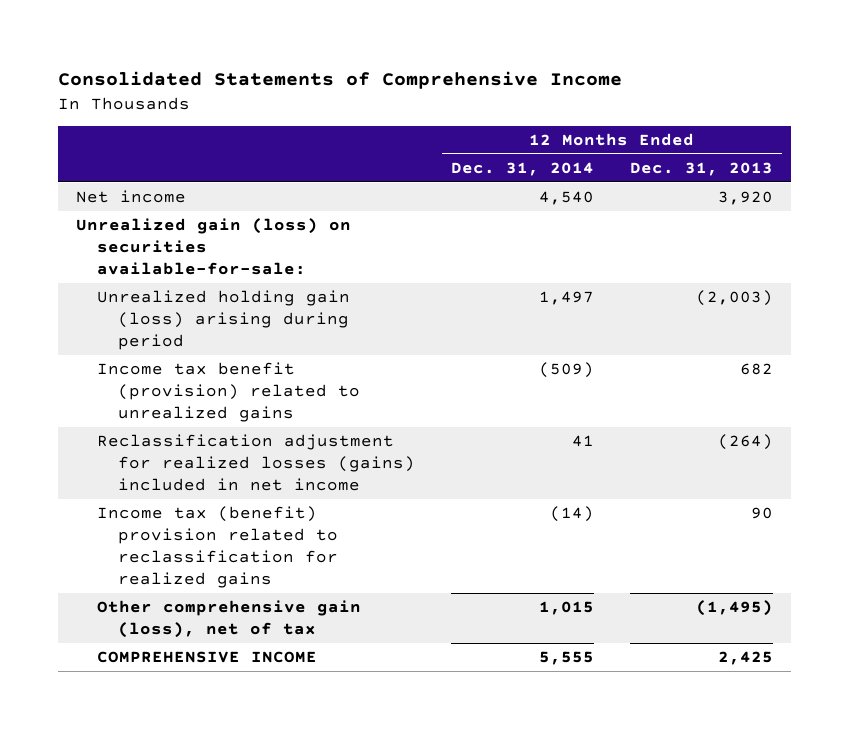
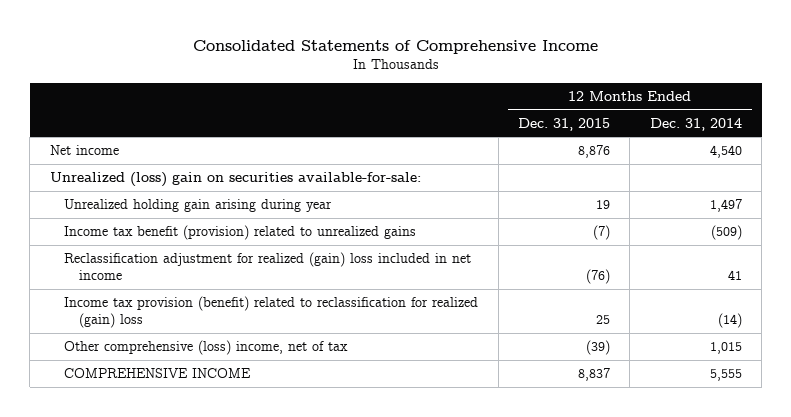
[629,162,773,177] Dec. 31, 2013 -> none
none -> [518,117,611,131] Dec. 31, 2015
[76,218,352,275] Unrealized gain (loss) on securities available-for-sale: -> [49,172,421,188] Unrealized (loss) gain on securities available-for-sale:
[97,290,351,350] Unrealized holding gain (loss) arising during period -> [64,199,333,213] Unrealized holding gain arising during year
[97,434,415,491] Reclassification adjustment for realized losses (gains) included in net income -> [64,252,472,281] Reclassification adjustment for realized (gain) loss included in net income
[97,506,338,588] Income tax (benefit) provision related to reclassification for realized gains -> [64,296,479,329] Income tax provision (benefit) related to reclassification for realized (gain) loss
[97,600,362,638] Other comprehensive gain (loss), net of tax -> [64,340,349,356] Other comprehensive (loss) income, net of tax

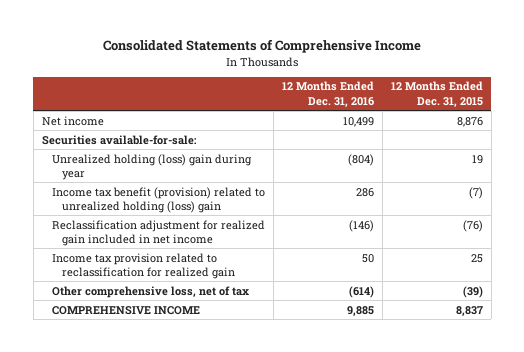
[649,117,742,131] Dec. 31, 2014 -> none
none -> [281,81,374,107] 12 Months Ended Dec. 31, 2016
[49,172,421,188] Unrealized (loss) gain on securities available-for-sale: -> [41,134,197,145] Securities available-for-sale:
[64,199,333,213] Unrealized holding gain arising during year -> [51,153,252,180] Unrealized holding (loss) gain during year
[64,225,417,241] Income tax benefit (provision) related to unrealized gains -> [51,186,265,213] Income tax benefit (provision) related to unrealized holding (loss) gain
[64,252,472,281] Reclassification adjustment for realized (gain) loss included in net income -> [51,219,265,246] Reclassification adjustment for realized gain included in net income
[64,296,479,329] Income tax provision (benefit) related to reclassification for realized (gain) loss -> [51,252,235,279] Income tax provision related to reclassification for realized gain
[64,340,349,356] Other comprehensive (loss) income, net of tax -> [51,285,249,298] Other comprehensive loss, net of tax

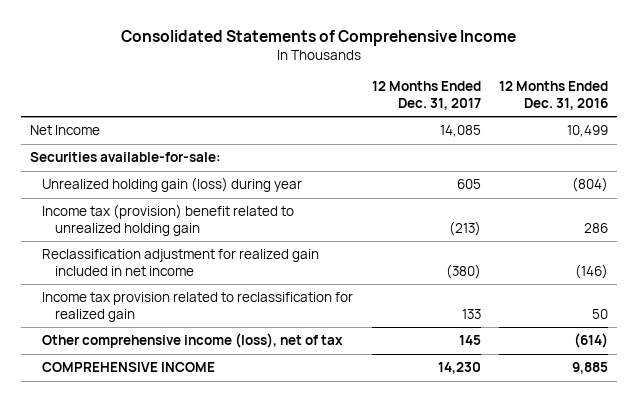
[390,81,483,107] 12 Months Ended Dec. 31, 2015 -> none
none -> [371,81,481,110] 12 Months Ended Dec. 31, 2017
[41,115,104,126] Net income -> [30,125,101,136] Net Income
[51,153,252,180] Unrealized holding (loss) gain during year -> [42,177,303,193] Unrealized holding gain (loss) during year
[51,186,265,213] Income tax benefit (provision) related to unrealized holding (loss) gain -> [42,204,295,236] Income tax (provision) benefit related to unrealized holding gain
[51,285,249,298] Other comprehensive loss, net of tax -> [42,333,344,349] Other comprehensive income (loss), net of tax

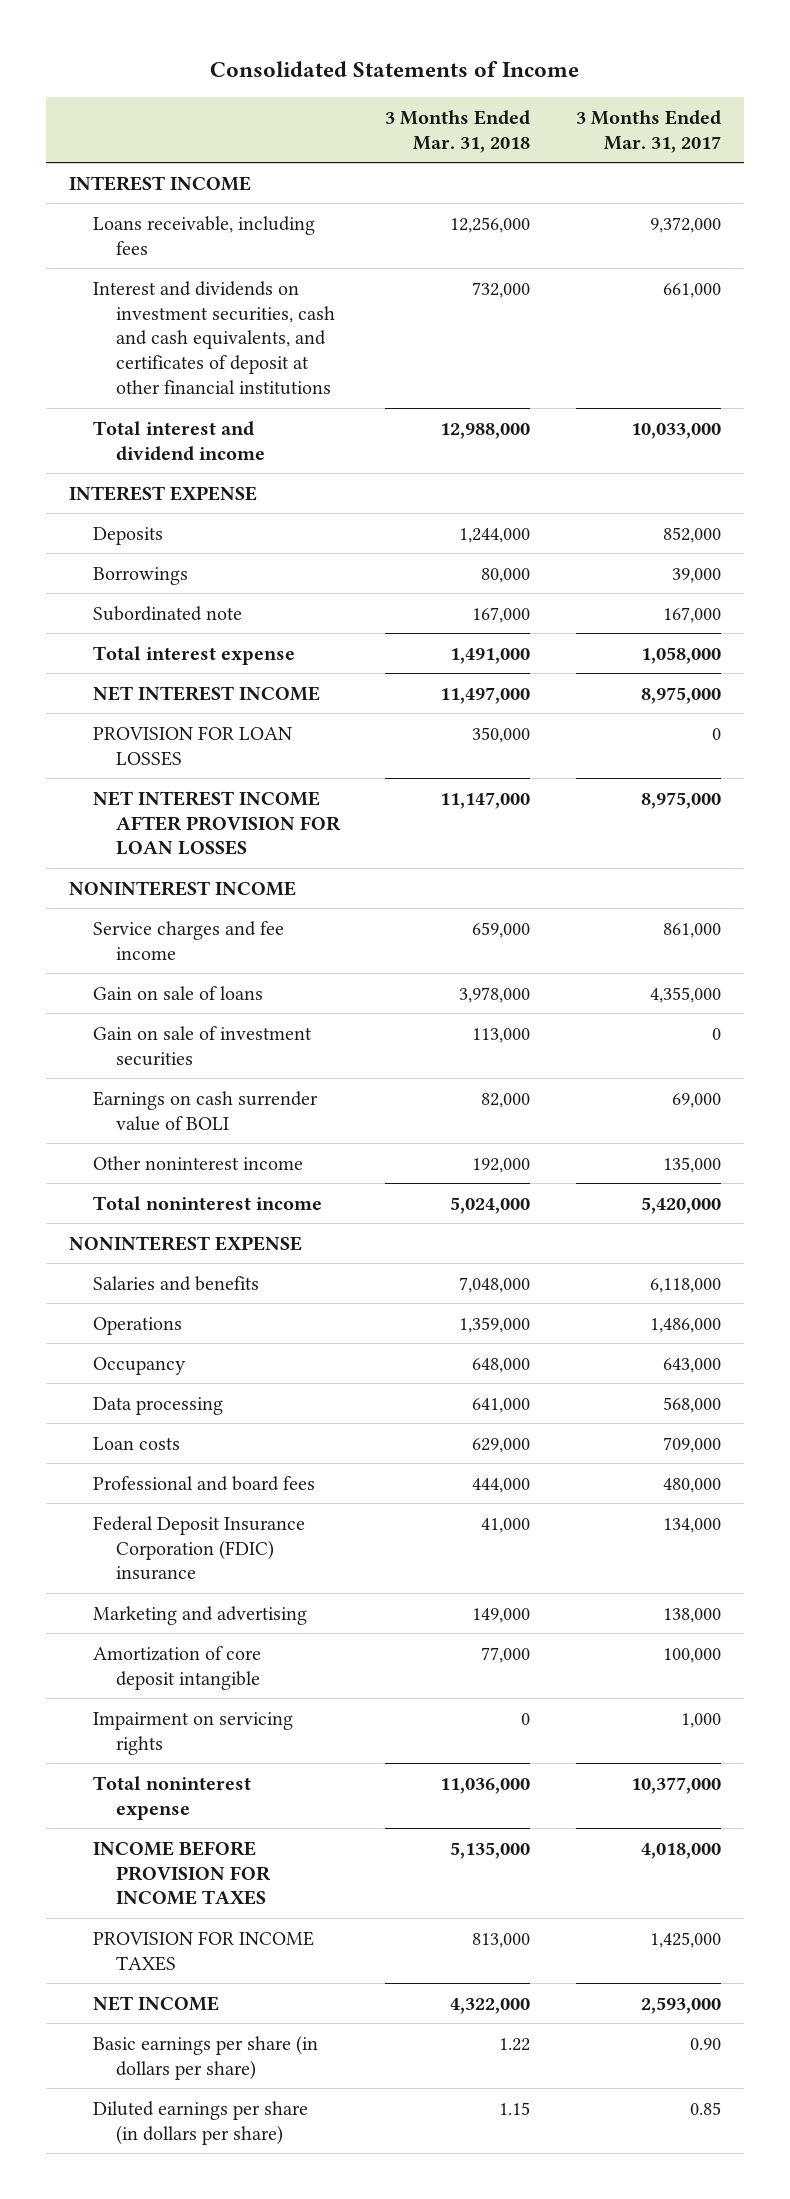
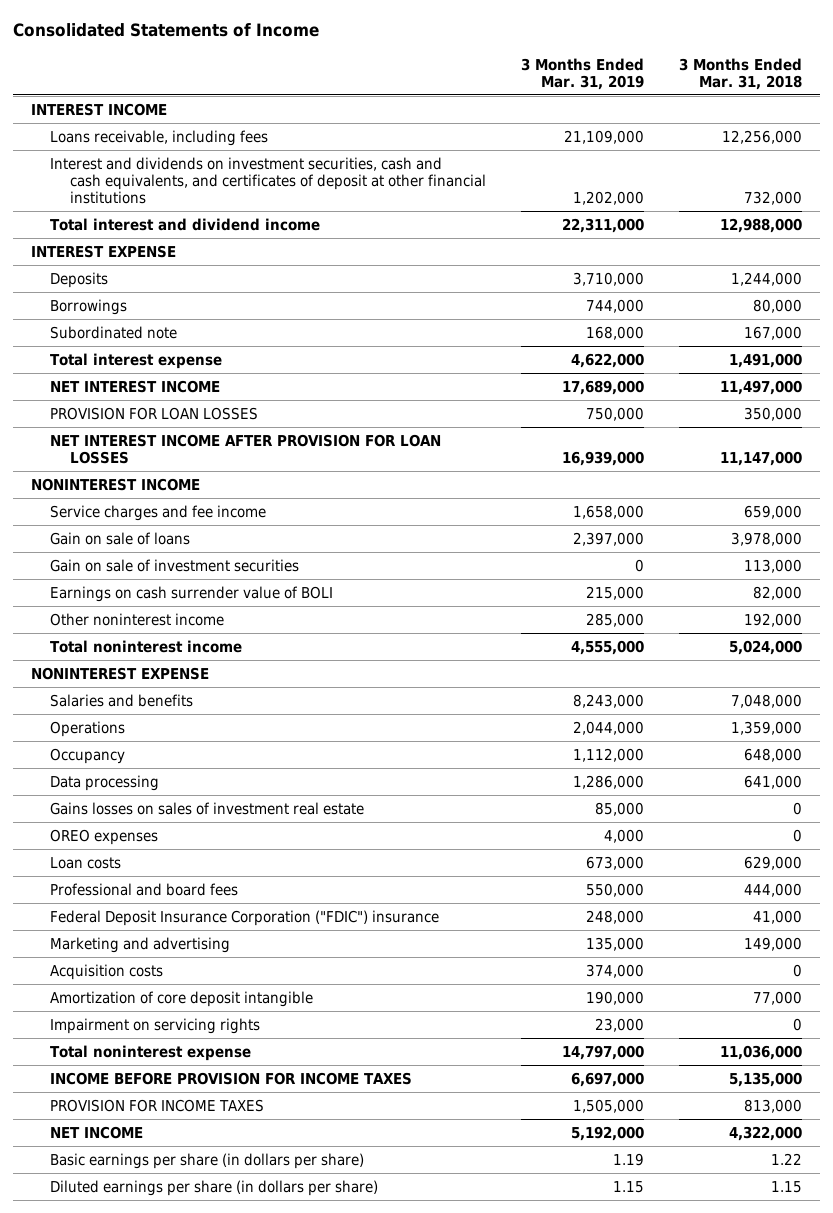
[576,109,722,153] 3 Months Ended Mar. 31, 2017 -> none
none -> [521,57,645,90] 3 Months Ended Mar. 31, 2019
none -> [50,801,365,815] Gains losses on sales of investment real estate
none -> [50,828,159,845] OREO expenses
[92,1515,305,1581] Federal Deposit Insurance Corporation (FDIC) insurance -> [50,909,440,926] Federal Deposit Insurance Corporation ("FDIC") insurance
none -> [50,963,164,980] Acquisition costs

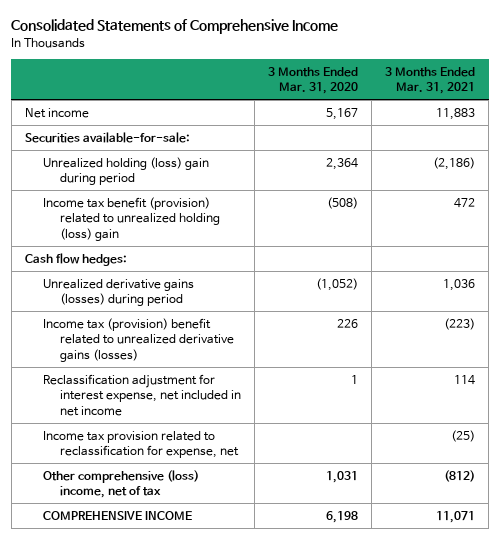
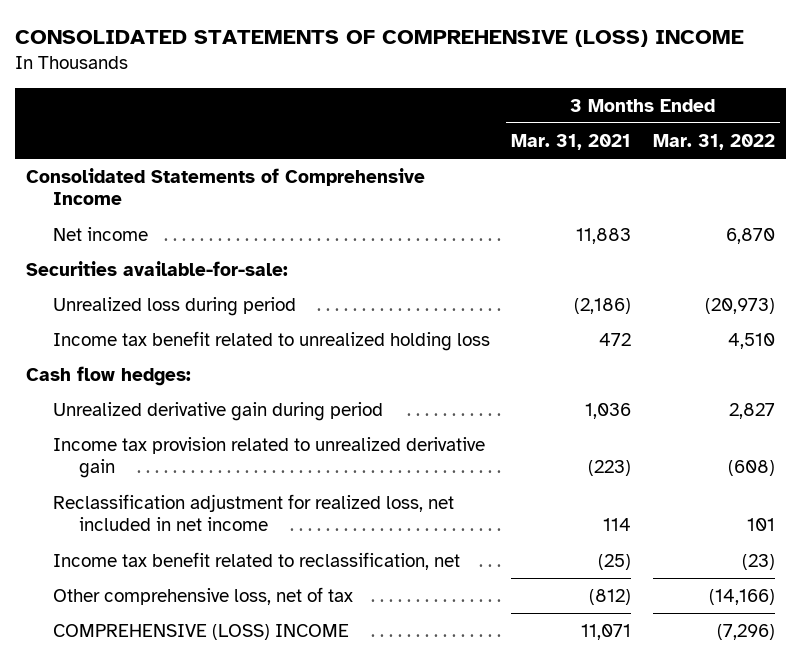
[11,19,339,35] Consolidated Statements of Comprehensive Income -> [15,30,745,48] CONSOLIDATED STATEMENTS OF COMPREHENSIVE (LOSS) INCOME
[268,66,359,95] 3 Months Ended Mar. 31, 2020 -> none
none -> [652,133,775,150] Mar. 31, 2022
none -> [26,167,426,206] Consolidated Statements of Comprehensive Income
[42,156,209,186] Unrealized holding (loss) gain during period -> [52,296,296,316] Unrealized loss during period
[42,196,221,241] Income tax benefit (provision) related to unrealized holding (loss) gain -> [52,330,490,351] Income tax benefit related to unrealized holding loss
[42,278,194,307] Unrealized derivative gains (losses) during period -> [52,401,383,421] Unrealized derivative gain during period
[42,317,235,362] Income tax (provision) benefit related to unrealized derivative gains (losses) -> [52,436,485,479] Income tax provision related to unrealized derivative gain
[42,373,242,416] Reclassification adjustment for interest expense, net included in net income -> [52,493,454,532] Reclassification adjustment for realized loss, net included in net income
[42,430,240,459] Income tax provision related to reclassification for expense, net -> [52,551,460,570] Income tax benefit related to reclassification, net
[42,469,199,499] Other comprehensive (loss) income, net of tax -> [52,586,353,605] Other comprehensive loss, net of tax
[42,510,192,520] COMPREHENSIVE INCOME -> [52,623,349,640] COMPREHENSIVE (LOSS) INCOME

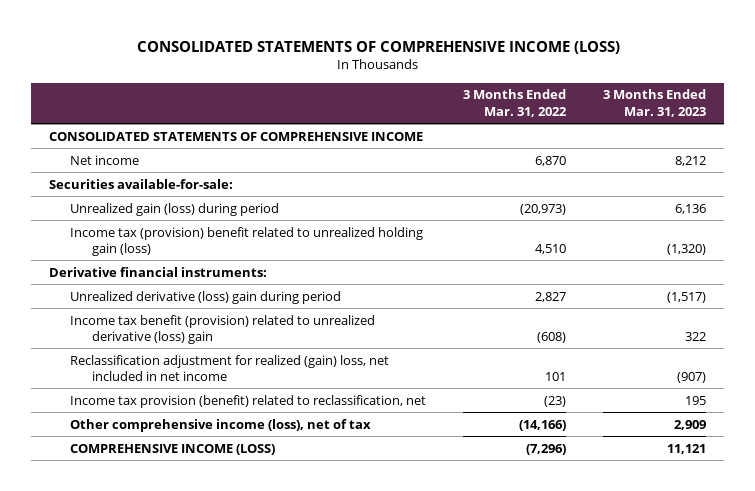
[15,30,745,48] CONSOLIDATED STATEMENTS OF COMPREHENSIVE (LOSS) INCOME -> [136,40,620,54] CONSOLIDATED STATEMENTS OF COMPREHENSIVE INCOME (LOSS)
[511,133,632,150] Mar. 31, 2021 -> none
none -> [602,89,706,117] 3 Months Ended Mar. 31, 2023
[26,167,426,206] Consolidated Statements of Comprehensive Income -> [49,131,424,141] CONSOLIDATED STATEMENTS OF COMPREHENSIVE INCOME
[26,365,192,386] Cash flow hedges: -> none
[52,296,296,316] Unrealized loss during period -> [70,202,280,216] Unrealized gain (loss) during period
[52,330,490,351] Income tax benefit related to unrealized holding loss -> [70,226,424,257] Income tax (provision) benefit related to unrealized holding gain (loss)
none -> [49,266,268,277] Derivative financial instruments:
[52,401,383,421] Unrealized derivative gain during period -> [70,290,342,304] Unrealized derivative (loss) gain during period
[52,436,485,479] Income tax provision related to unrealized derivative gain -> [70,314,376,345] Income tax benefit (provision) related to unrealized derivative (loss) gain
[52,493,454,532] Reclassification adjustment for realized loss, net included in net income -> [70,354,390,382] Reclassification adjustment for realized (gain) loss, net included in net income
[52,551,460,570] Income tax benefit related to reclassification, net -> [70,394,427,408] Income tax provision (benefit) related to reclassification, net
[52,586,353,605] Other comprehensive loss, net of tax -> [70,418,372,432] Other comprehensive income (loss), net of tax
[52,623,349,640] COMPREHENSIVE (LOSS) INCOME -> [70,443,276,455] COMPREHENSIVE INCOME (LOSS)

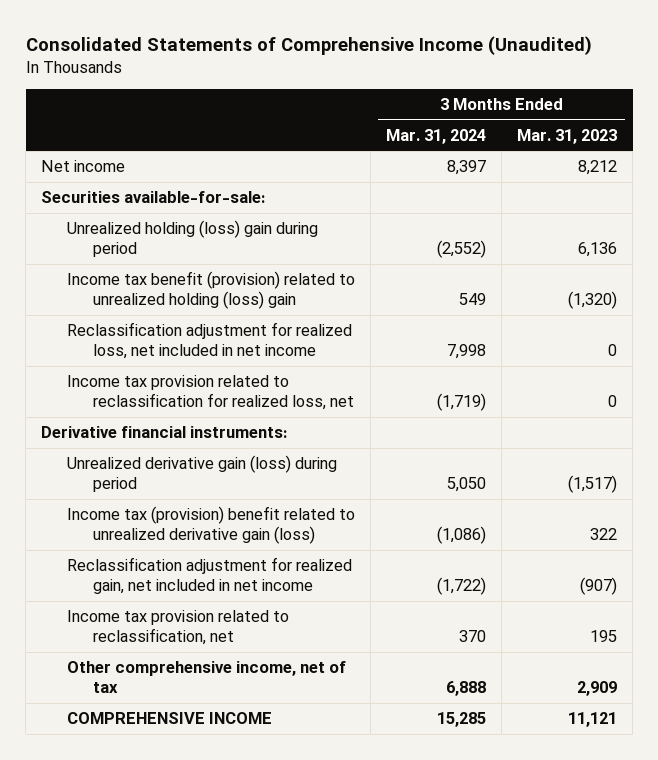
[136,40,620,54] CONSOLIDATED STATEMENTS OF COMPREHENSIVE INCOME (LOSS) -> [25,35,592,55] Consolidated Statements of Comprehensive Income (Unaudited)
[463,89,568,117] 3 Months Ended Mar. 31, 2022 -> none
none -> [386,128,487,144] Mar. 31, 2024
[49,131,424,141] CONSOLIDATED STATEMENTS OF COMPREHENSIVE INCOME -> none
[70,202,280,216] Unrealized gain (loss) during period -> [66,220,318,258] Unrealized holding (loss) gain during period
[70,226,424,257] Income tax (provision) benefit related to unrealized holding gain (loss) -> [66,271,355,310] Income tax benefit (provision) related to unrealized holding (loss) gain
none -> [66,322,352,360] Reclassification adjustment for realized loss, net included in net income
none -> [66,375,354,411] Income tax provision related to reclassification for realized loss, net
[70,290,342,304] Unrealized derivative (loss) gain during period -> [66,455,337,493] Unrealized derivative gain (loss) during period
[70,314,376,345] Income tax benefit (provision) related to unrealized derivative (loss) gain -> [66,506,355,545] Income tax (provision) benefit related to unrealized derivative gain (loss)
[70,354,390,382] Reclassification adjustment for realized (gain) loss, net included in net income -> [66,557,352,595] Reclassification adjustment for realized gain, net included in net income
[70,394,427,408] Income tax provision (benefit) related to reclassification, net -> [66,610,289,646] Income tax provision related to reclassification, net
[70,418,372,432] Other comprehensive income (loss), net of tax -> [66,661,346,694] Other comprehensive income, net of tax
[70,443,276,455] COMPREHENSIVE INCOME (LOSS) -> [66,712,272,725] COMPREHENSIVE INCOME

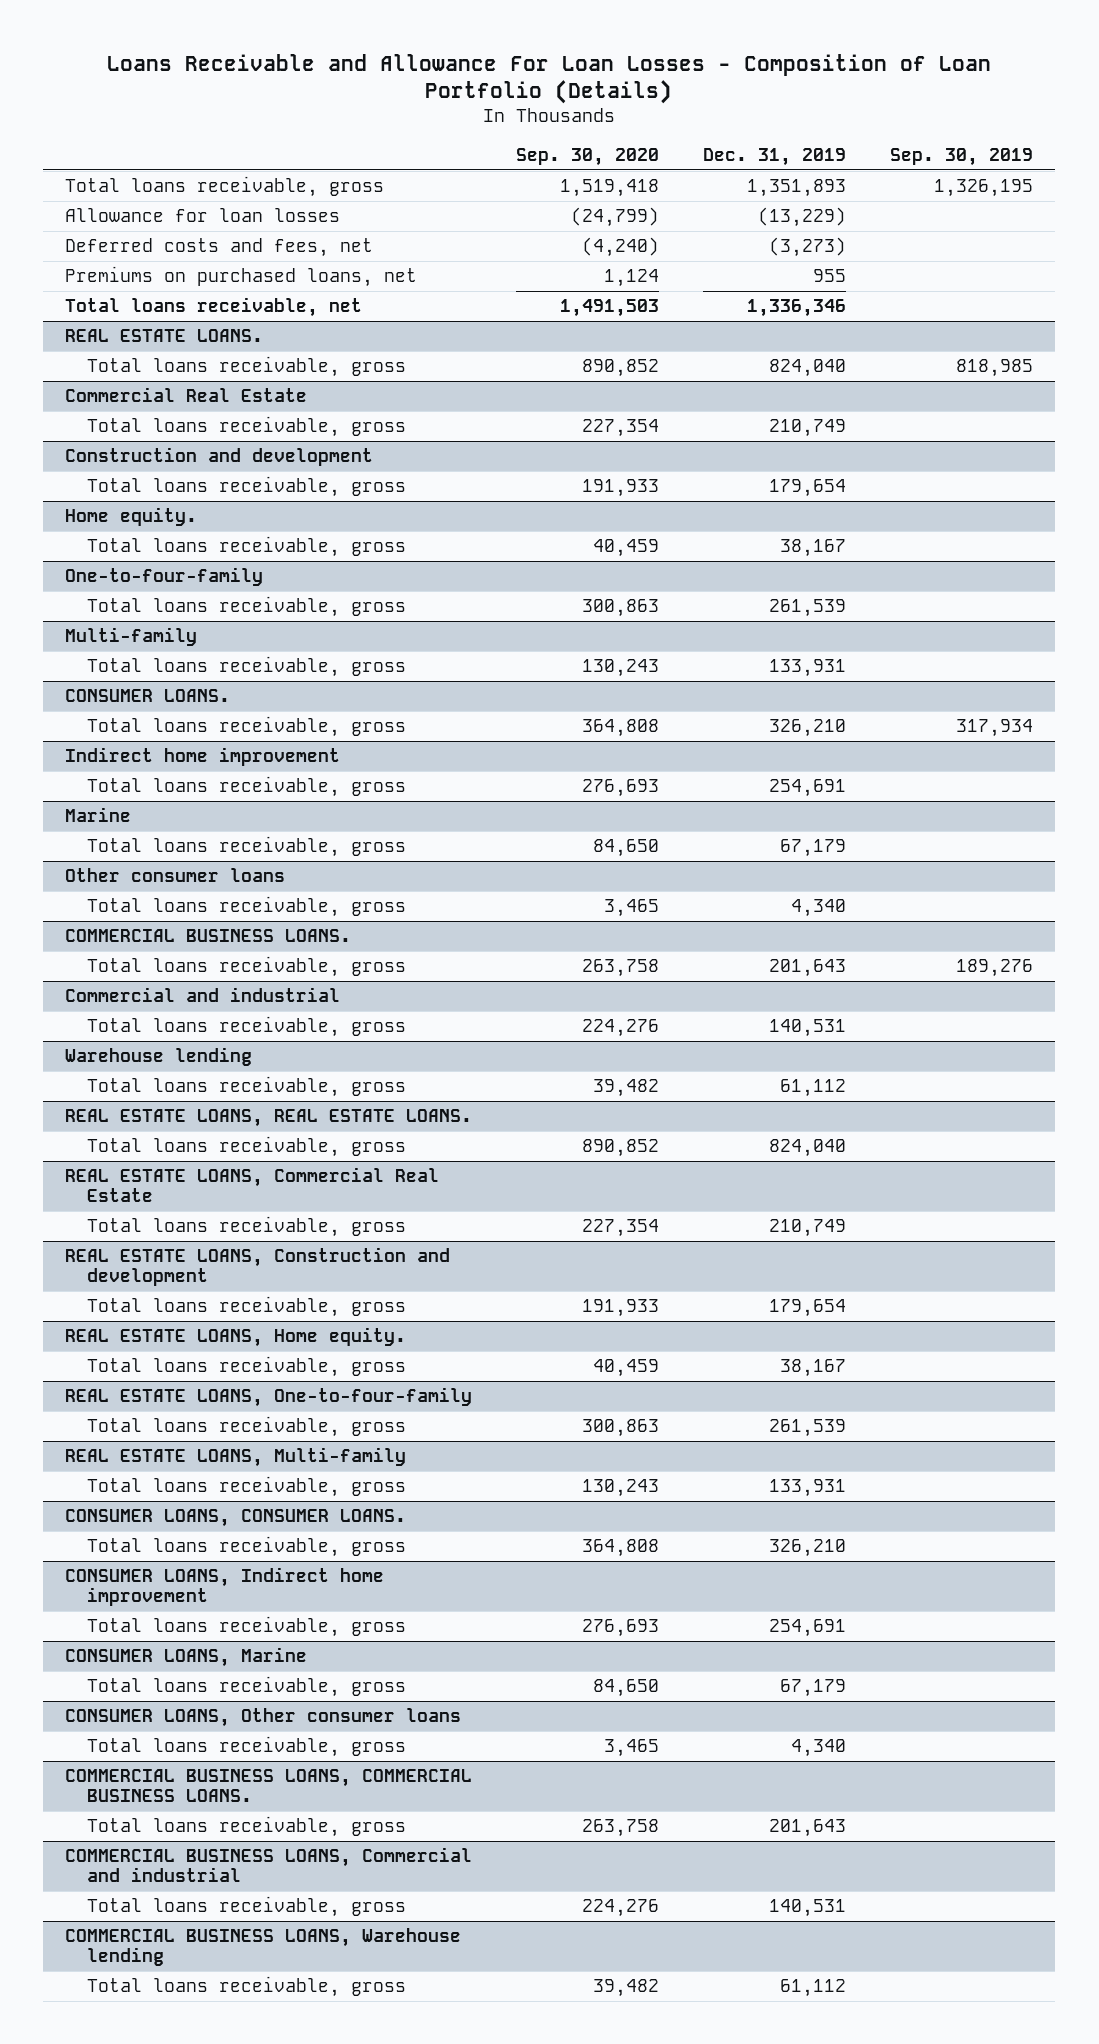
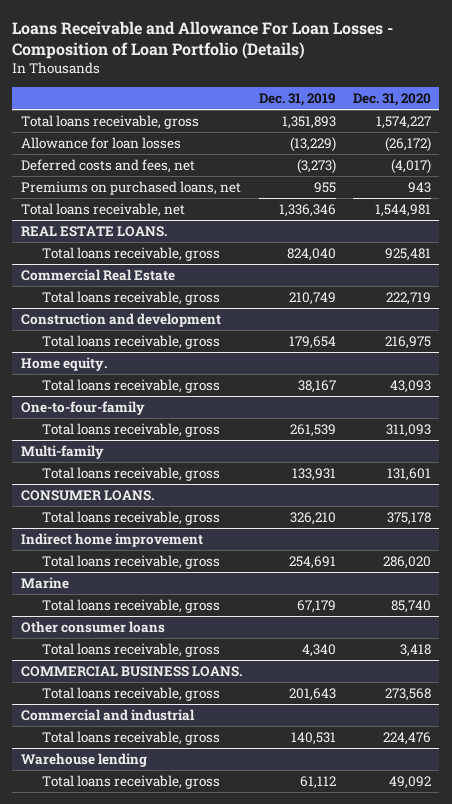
[516,147,660,166] Sep. 30, 2020 -> none
[890,147,1034,166] Sep. 30, 2019 -> none
none -> [352,93,431,107] Dec. 31, 2020
[65,1109,473,1128] REAL ESTATE LOANS, REAL ESTATE LOANS. -> none
[87,1136,407,1158] Total loans receivable, gross -> none
[65,1167,440,1203] REAL ESTATE LOANS, Commercial Real Estate -> none
[87,1216,407,1238] Total loans receivable, gross -> none
[65,1247,451,1287] REAL ESTATE LOANS, Construction and development -> none
[87,1296,407,1318] Total loans receivable, gross -> none
[65,1327,407,1348] REAL ESTATE LOANS, Home equity. -> none
[87,1356,407,1378] Total loans receivable, gross -> none
[65,1387,473,1408] REAL ESTATE LOANS, One-to-four-family -> none
[87,1416,407,1438] Total loans receivable, gross -> none
[65,1447,407,1468] REAL ESTATE LOANS, Multi-family -> none
[87,1476,407,1498] Total loans receivable, gross -> none
[65,1509,407,1528] CONSUMER LOANS, CONSUMER LOANS. -> none
[87,1536,407,1558] Total loans receivable, gross -> none
[65,1567,385,1607] CONSUMER LOANS, Indirect home improvement -> none
[87,1616,407,1638] Total loans receivable, gross -> none
[65,1647,308,1668] CONSUMER LOANS, Marine -> none
[87,1676,407,1698] Total loans receivable, gross -> none
[65,1708,462,1728] CONSUMER LOANS, Other consumer loans -> none
[87,1736,407,1758] Total loans receivable, gross -> none
[65,1769,473,1803] COMMERCIAL BUSINESS LOANS, COMMERCIAL BUSINESS LOANS. -> none
[87,1816,407,1838] Total loans receivable, gross -> none
[65,1847,473,1883] COMMERCIAL BUSINESS LOANS, Commercial and industrial -> none
[87,1896,407,1918] Total loans receivable, gross -> none
[65,1928,462,1967] COMMERCIAL BUSINESS LOANS, Warehouse lending -> none
[87,1976,407,1998] Total loans receivable, gross -> none

